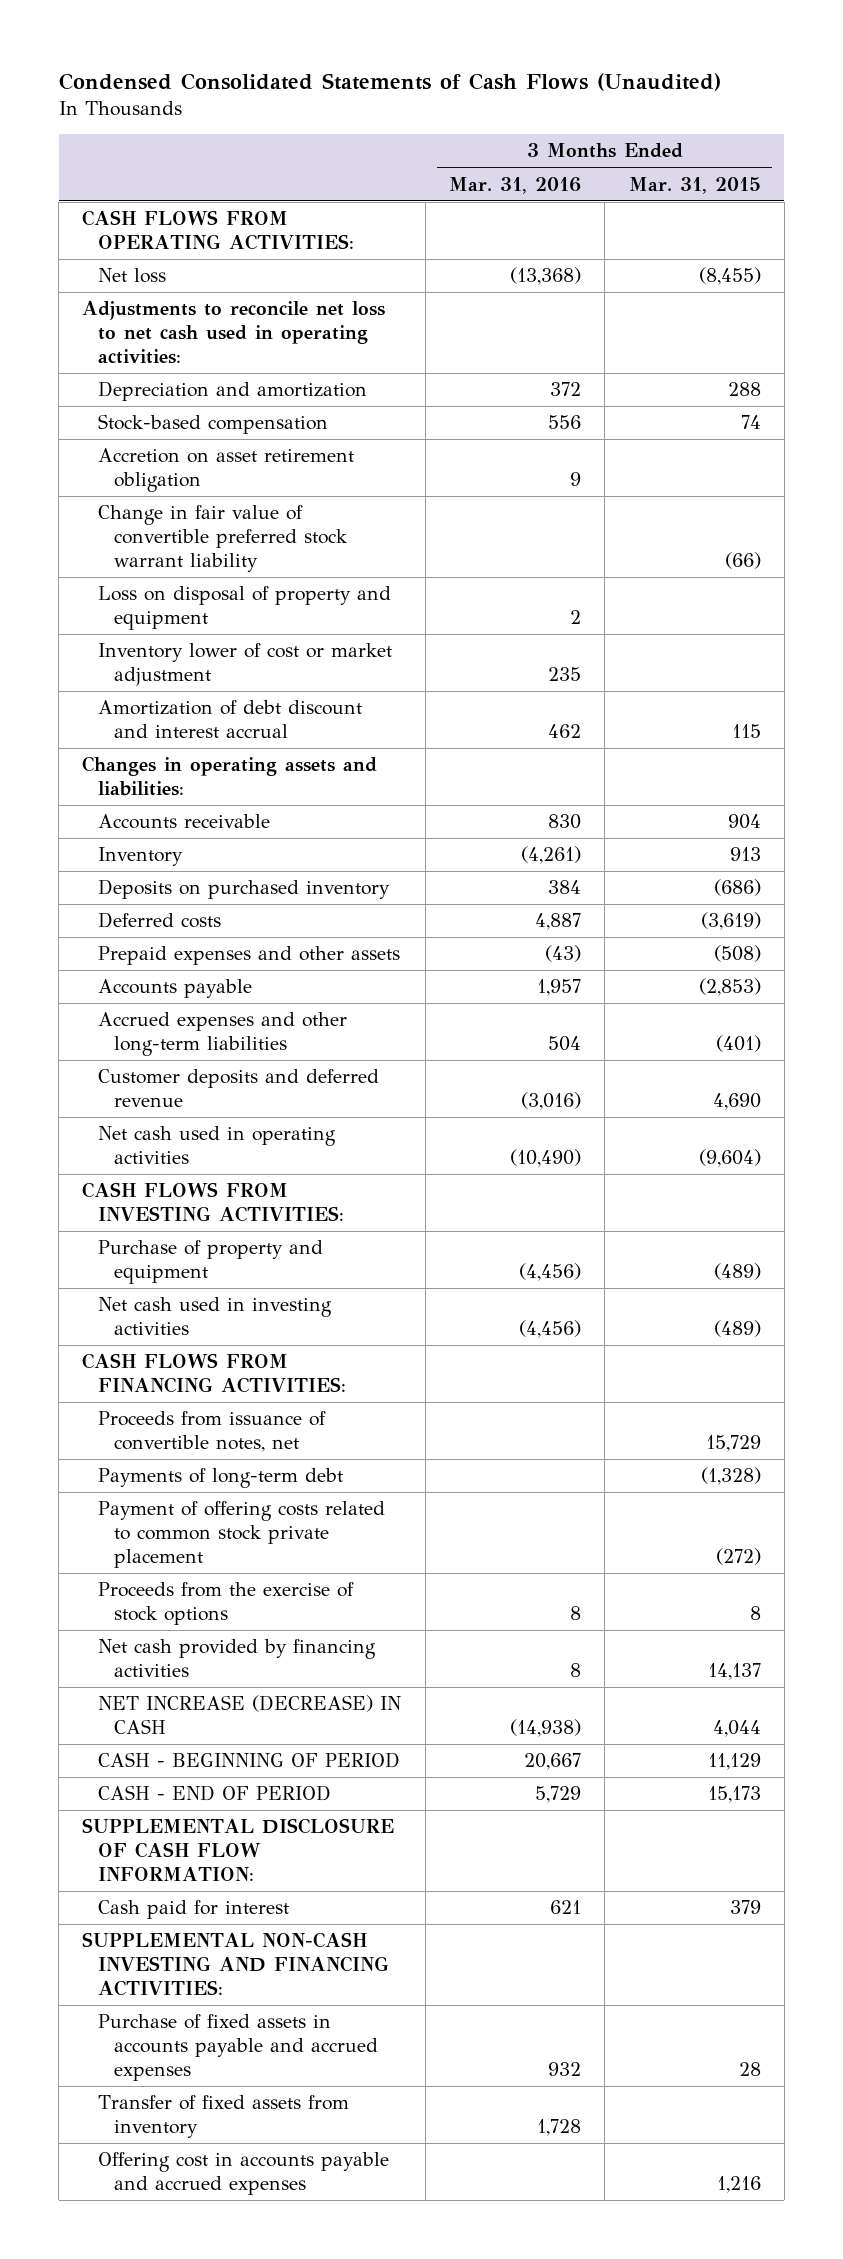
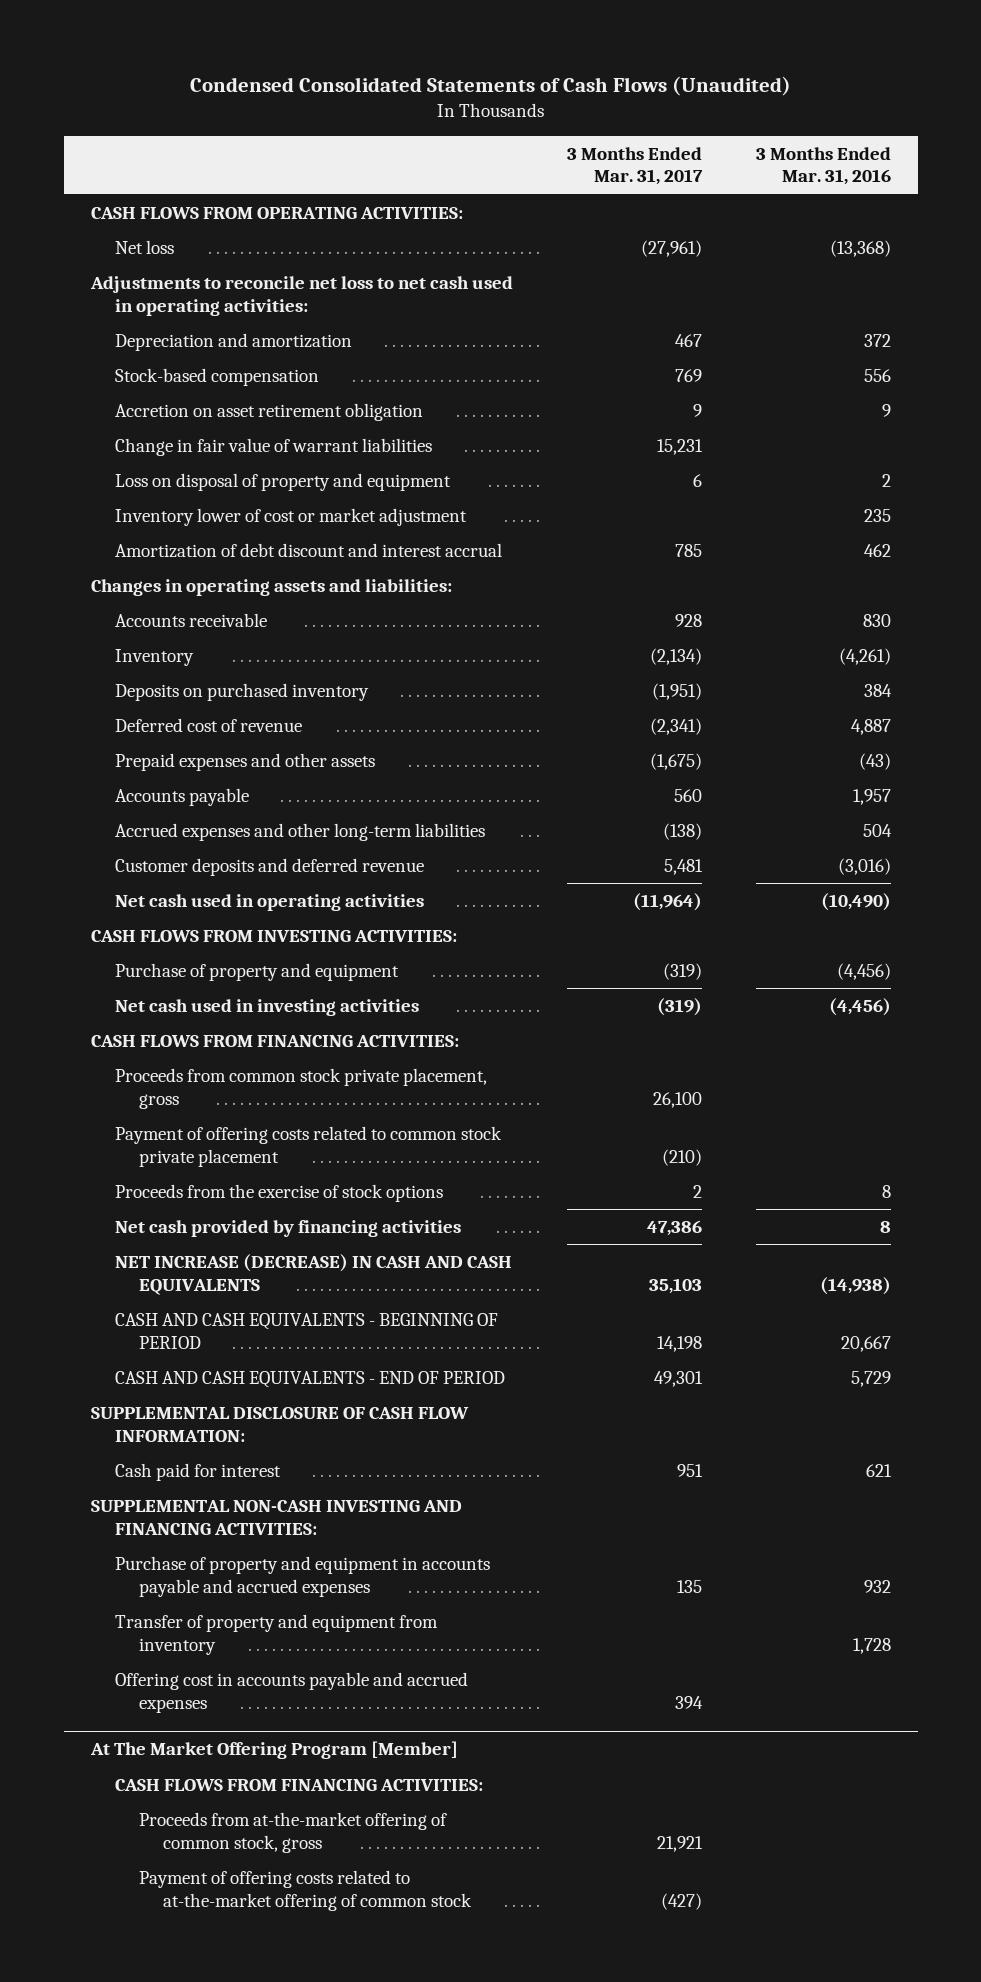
[628,176,761,194] Mar. 31, 2015 -> none
none -> [566,146,703,186] 3 Months Ended Mar. 31, 2017
[98,505,349,573] Change in fair value of convertible preferred stock warrant liability -> [114,437,432,456] Change in fair value of warrant liabilities
[98,912,222,929] Deferred costs -> [114,717,302,732] Deferred cost of revenue
[98,1411,327,1453] Proceeds from issuance of convertible notes, net -> none
[98,1468,344,1489] Payments of long-term debt -> none
none -> [114,1067,487,1109] Proceeds from common stock private placement, gross
[98,1695,402,1735] NET INCREASE (DECREASE) IN CASH -> [114,1253,512,1295] NET INCREASE (DECREASE) IN CASH AND CASH EQUIVALENTS
[98,1752,401,1769] CASH - BEGINNING OF PERIOD -> [114,1312,498,1349] CASH AND CASH EQUIVALENTS - BEGINNING OF PERIOD
[98,1785,332,1802] CASH - END OF PERIOD -> [114,1370,505,1388] CASH AND CASH EQUIVALENTS - END OF PERIOD
[98,2014,379,2082] Purchase of fixed assets in accounts payable and accrued expenses -> [114,1555,490,1597] Purchase of property and equipment in accounts payable and accrued expenses
[98,2095,350,2139] Transfer of fixed assets from inventory -> [114,1613,438,1655] Transfer of property and equipment from inventory
none -> [89,1741,458,1760] At The Market Offering Program [Member]
none -> [114,1778,483,1791] CASH FLOWS FROM FINANCING ACTIVITIES:
none -> [138,1811,447,1853] Proceeds from at-the-market offering of common stock, gross
none -> [138,1869,472,1911] Payment of offering costs related to at-the-market offering of common stock

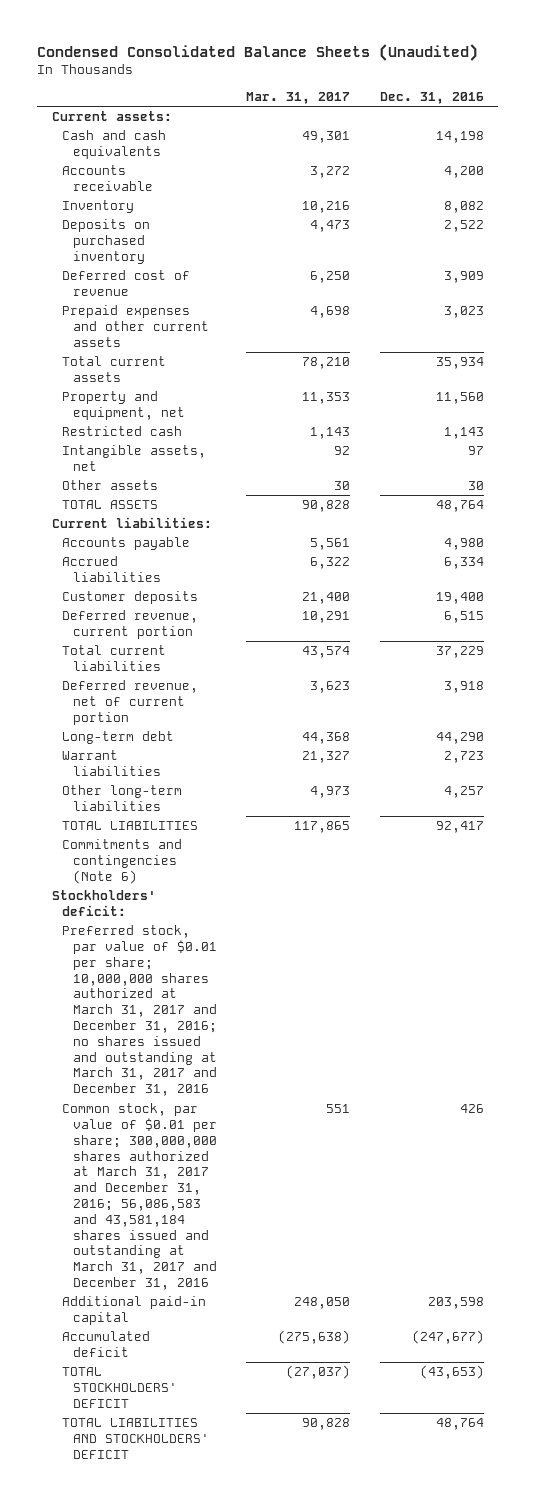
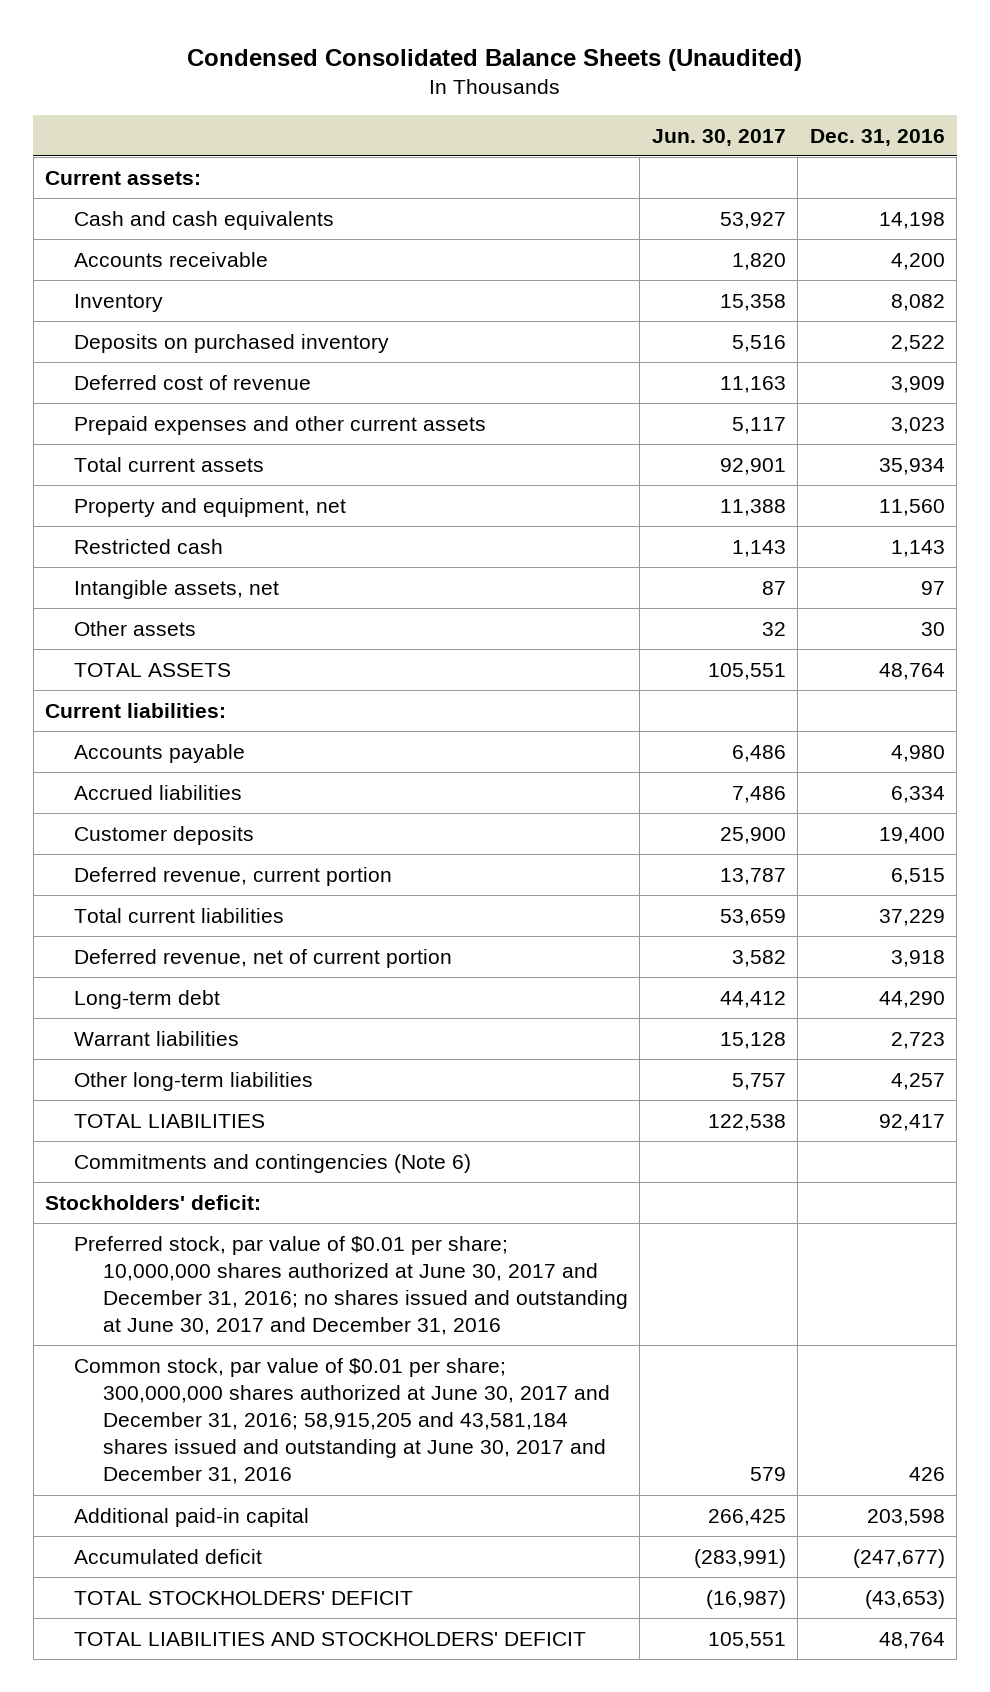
[246,92,351,105] Mar. 31, 2017 -> none
none -> [651,128,786,146] Jun. 30, 2017
[62,925,217,1097] Preferred stock, par value of $0.01 per share; 10,000,000 shares authorized at March 31, 2017 and December 31, 2016; no shares issued and outstanding at March 31, 2017 and December 31, 2016 -> [74,1235,629,1336] Preferred stock, par value of $0.01 per share; 10,000,000 shares authorized at June 30, 2017 and December 31, 2016; no shares issued and outstanding at June 30, 2017 and December 31, 2016
[62,1103,217,1291] Common stock, par value of $0.01 per share; 300,000,000 shares authorized at March 31, 2017 and December 31, 2016; 56,086,583 and 43,581,184 shares issued and outstanding at March 31, 2017 and December 31, 2016 -> [74,1357,611,1485] Common stock, par value of $0.01 per share; 300,000,000 shares authorized at June 30, 2017 and December 31, 2016; 58,915,205 and 43,581,184 shares issued and outstanding at June 30, 2017 and December 31, 2016

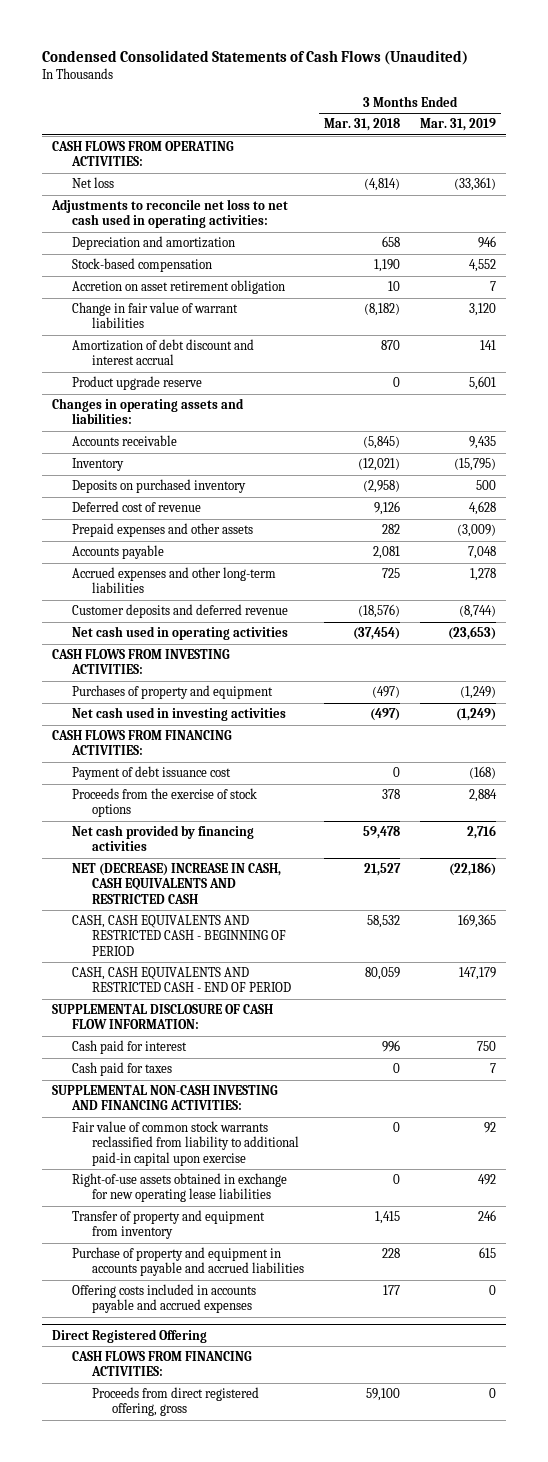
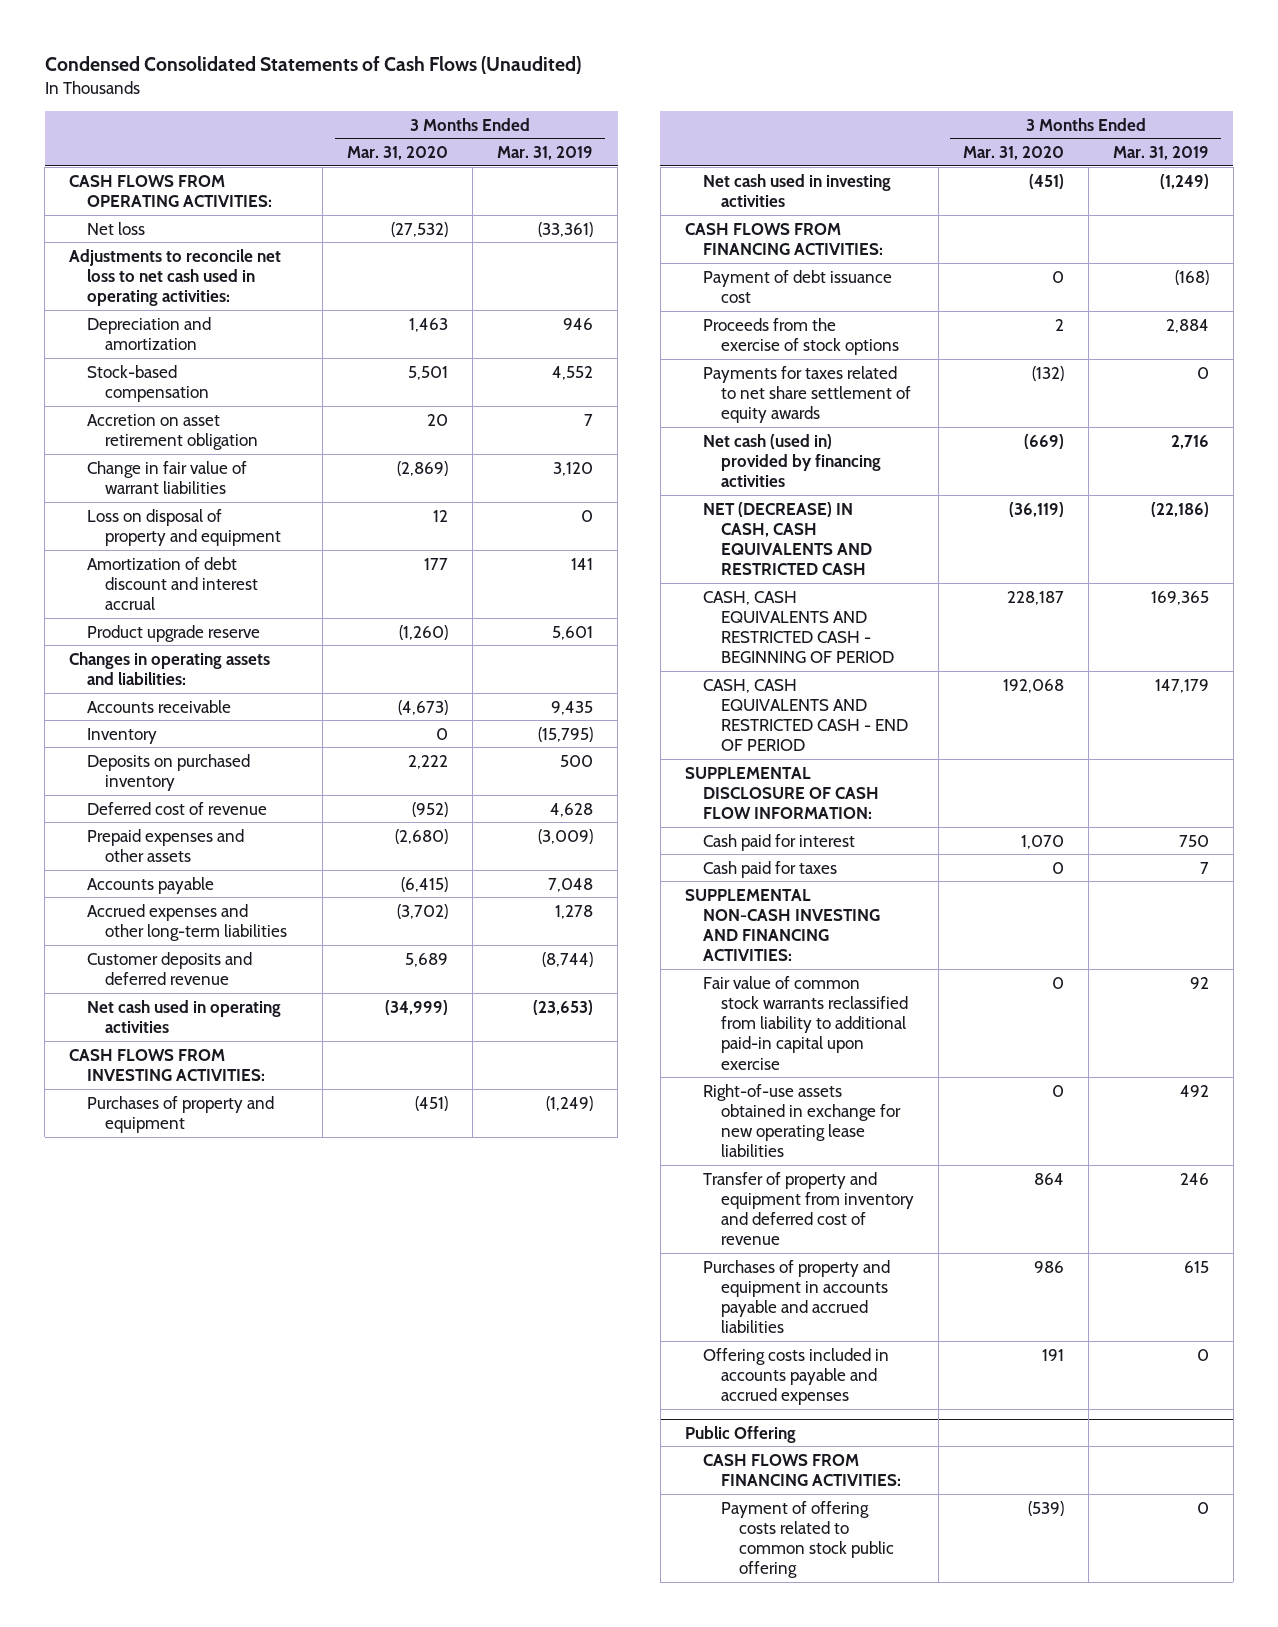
[323,118,400,132] Mar. 31, 2018 -> none
none -> [347,145,449,160] Mar. 31, 2020
none -> [87,508,282,546] Loss on disposal of property and equipment
none -> [702,365,911,424] Payments for taxes related to net share settlement of equity awards
[72,825,255,852] Net cash provided by financing activities -> [702,433,881,488] Net cash (used in) provided by financing activities
[72,863,282,904] NET (DECREASE) INCREASE IN CASH, CASH EQUIVALENTS AND RESTRICTED CASH -> [702,501,872,576] NET (DECREASE) IN CASH, CASH EQUIVALENTS AND RESTRICTED CASH
[72,1210,266,1240] Transfer of property and equipment from inventory -> [702,1171,914,1246] Transfer of property and equipment from inventory and deferred cost of revenue
[72,1247,304,1277] Purchase of property and equipment in accounts payable and accrued liabilities -> [702,1259,890,1334] Purchases of property and equipment in accounts payable and accrued liabilities
[52,1328,208,1343] Direct Registered Offering -> none
none -> [684,1425,796,1443] Public Offering
[91,1387,259,1417] Proceeds from direct registered offering, gross -> none
none -> [720,1500,894,1579] Payment of offering costs related to common stock public offering

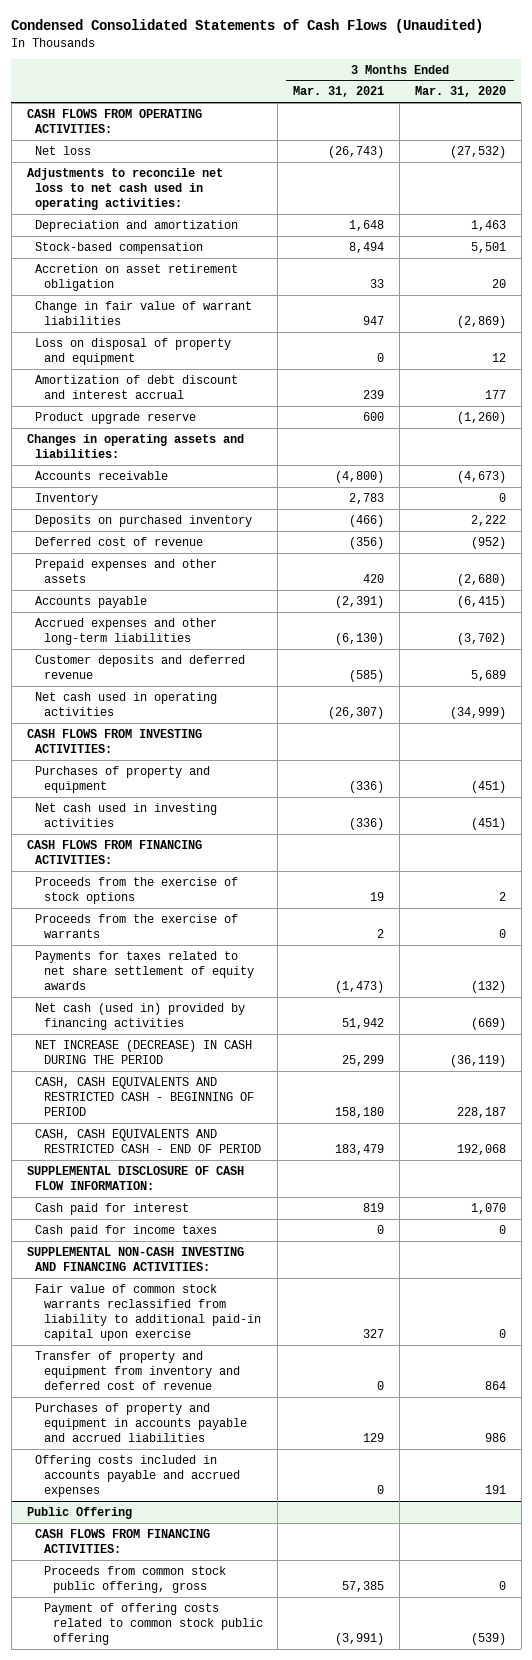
[497,145,594,160] Mar. 31, 2019 -> none
none -> [293,86,385,98] Mar. 31, 2021
[702,269,892,303] Payment of debt issuance cost -> none
none -> [35,913,239,939] Proceeds from the exercise of warrants
[702,501,872,576] NET (DECREASE) IN CASH, CASH EQUIVALENTS AND RESTRICTED CASH -> [35,1039,253,1065] NET INCREASE (DECREASE) IN CASH DURING THE PERIOD
[702,860,837,878] Cash paid for taxes -> [35,1224,218,1237] Cash paid for income taxes
[702,1083,901,1158] Right-of-use assets obtained in exchange for new operating lease liabilities -> none
none -> [43,1565,226,1594] Proceeds from common stock public offering, gross

